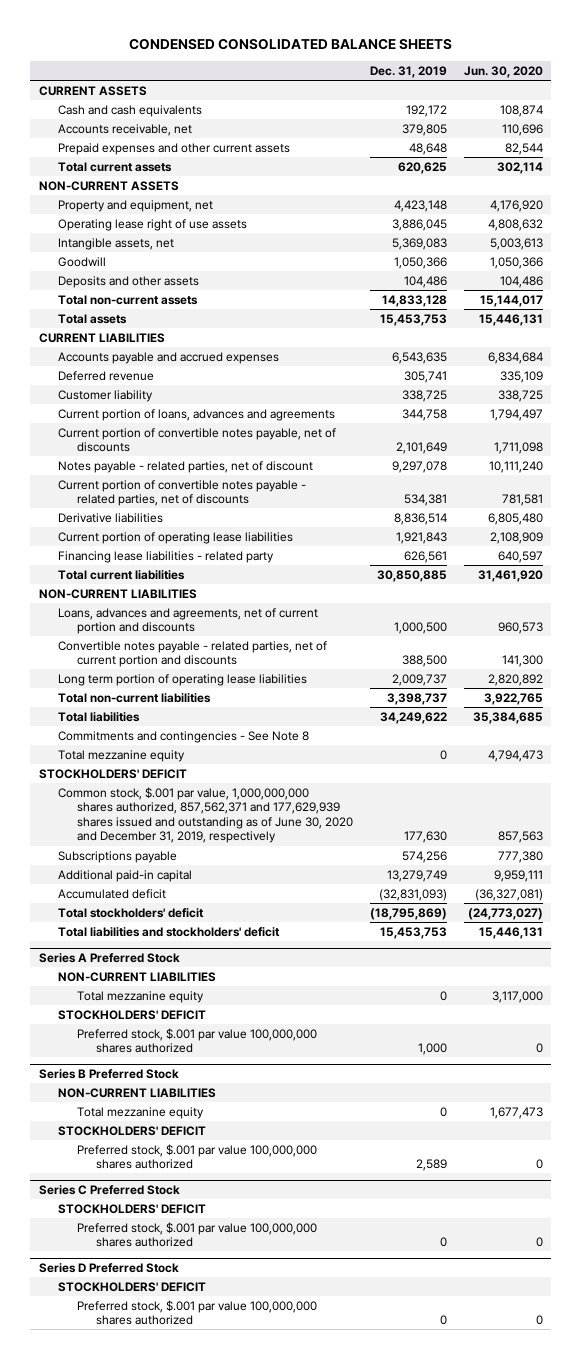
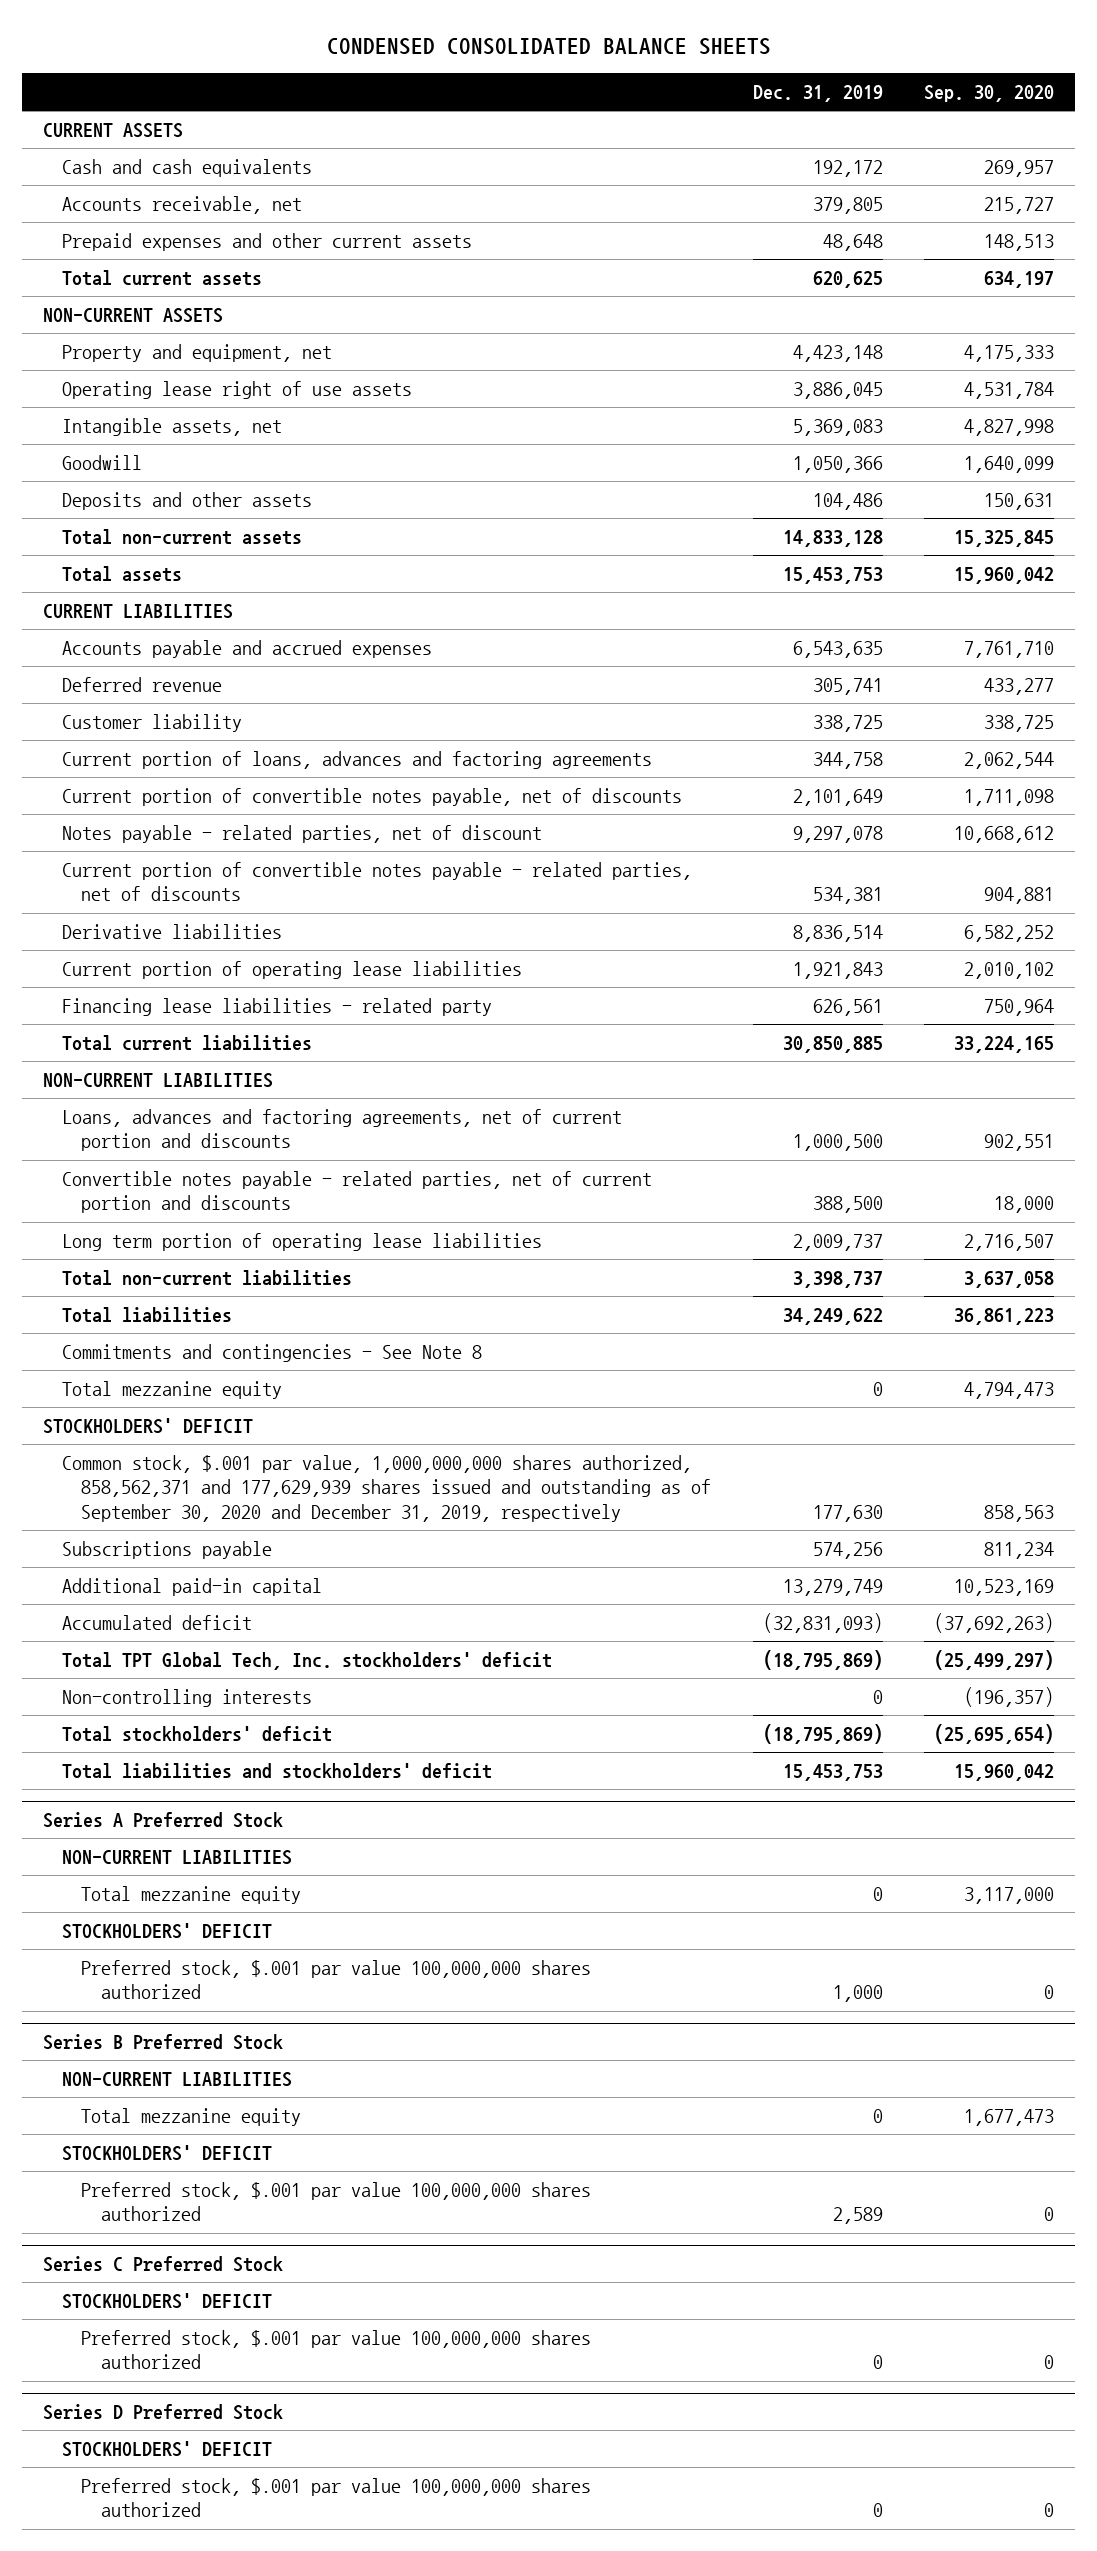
[463,66,543,79] Jun. 30, 2020 -> none
none -> [924,84,1055,102] Sep. 30, 2020
[58,408,336,421] Current portion of loans, advances and agreements -> [62,750,653,769] Current portion of loans, advances and factoring agreements
[58,607,319,635] Loans, advances and agreements, net of current portion and discounts -> [62,1108,623,1152] Loans, advances and factoring agreements, net of current portion and discounts
[58,786,354,844] Common stock, $.001 par value, 1,000,000,000 shares authorized, 857,562,371 and 177,629,939 shares issued and outstanding as of June 30, 2020 and December 31, 2019, respectively -> [62,1454,712,1522] Common stock, $.001 par value, 1,000,000,000 shares authorized, 858,562,371 and 177,629,939 shares issued and outstanding as of September 30, 2020 and December 31, 2019, respectively
none -> [62,1651,553,1670] Total TPT Global Tech, Inc. stockholders' deficit
none -> [62,1688,313,1707] Non-controlling interests

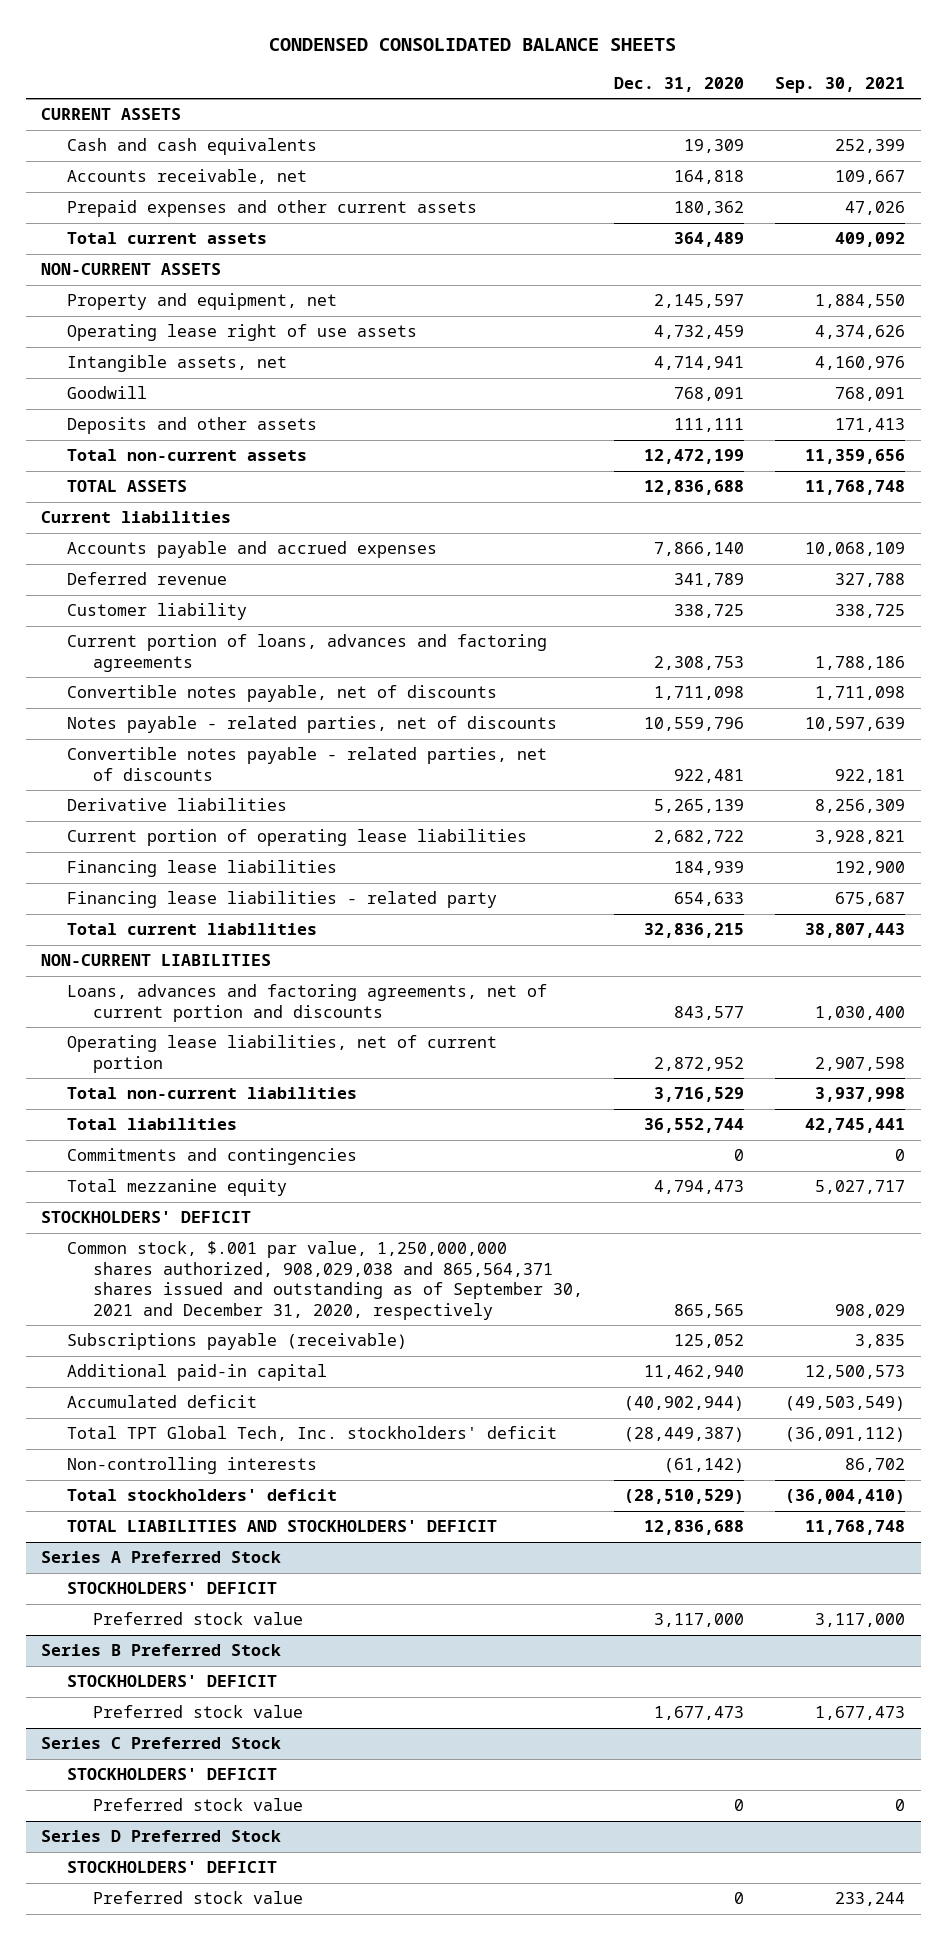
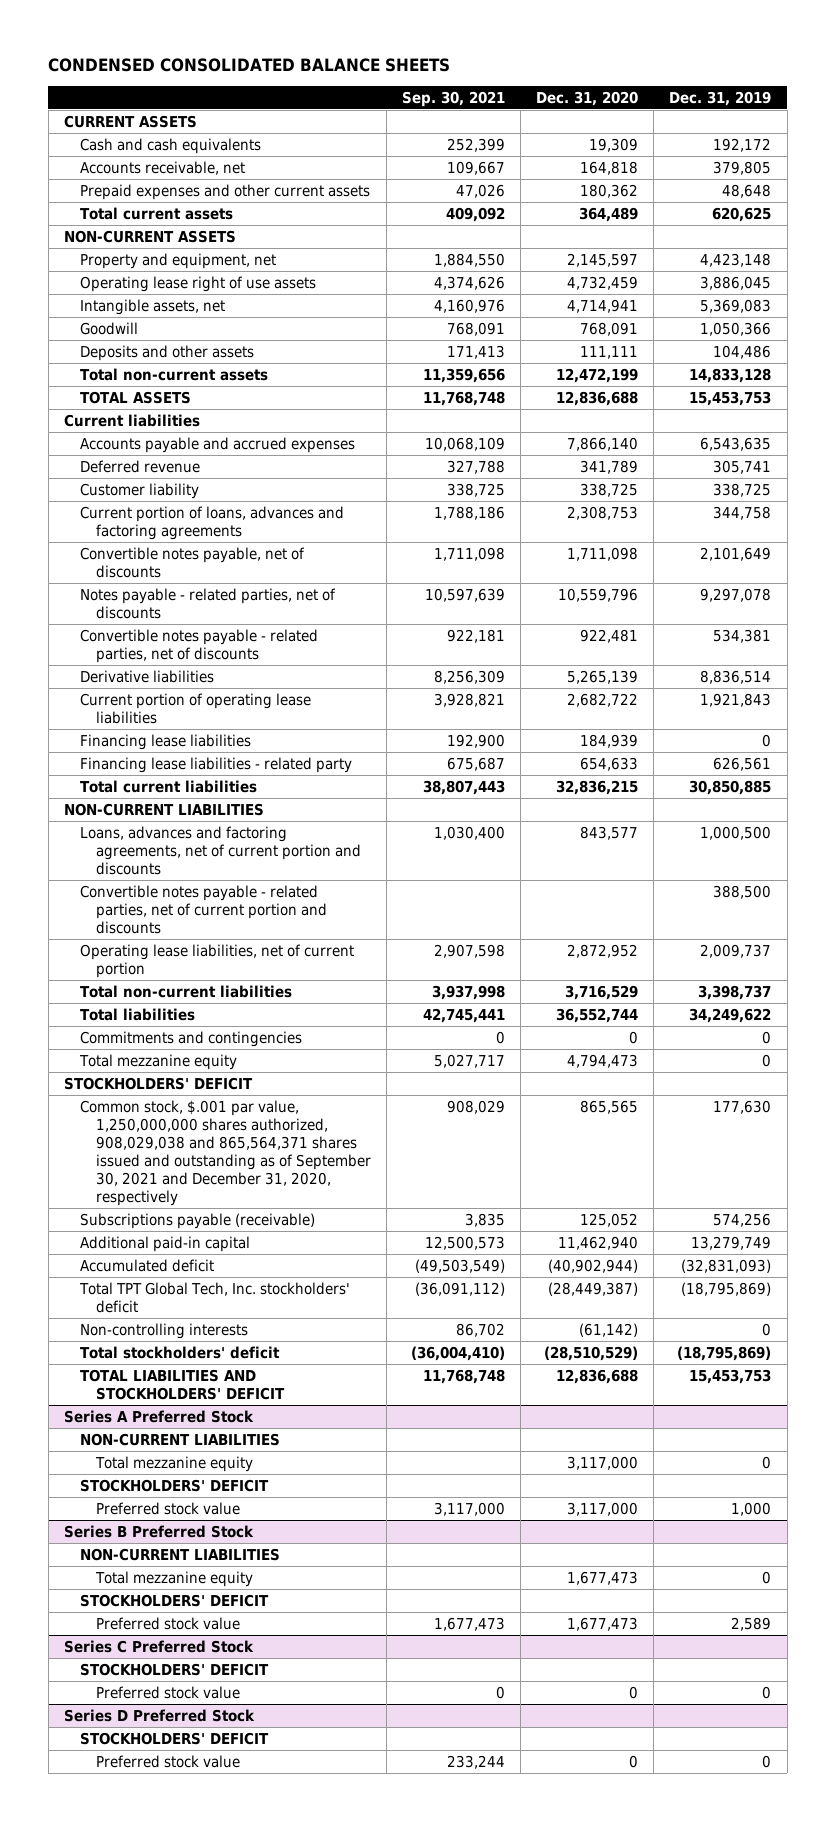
none -> [669,90,772,106] Dec. 31, 2019
none -> [79,884,327,934] Convertible notes payable - related parties, net of current portion and discounts
none -> [79,1432,280,1446] NON-CURRENT LIABILITIES
none -> [94,1455,253,1472] Total mezzanine equity
none -> [79,1547,280,1561] NON-CURRENT LIABILITIES
none -> [94,1570,253,1587] Total mezzanine equity

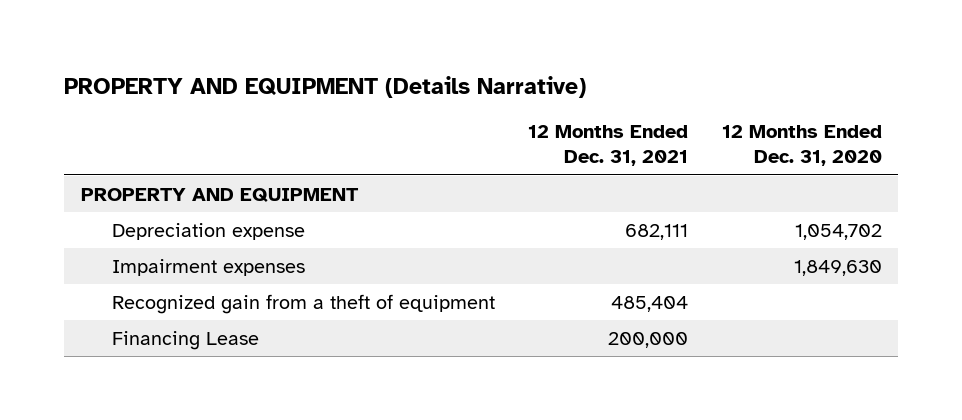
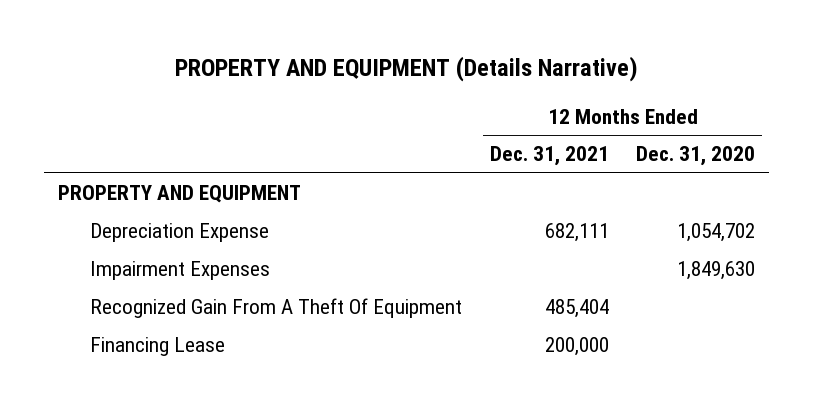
[111,222,305,240] Depreciation expense -> [89,223,269,243] Depreciation Expense
[111,258,305,276] Impairment expenses -> [89,261,270,281] Impairment Expenses
[111,293,495,314] Recognized gain from a theft of equipment -> [89,298,462,319] Recognized Gain From A Theft Of Equipment

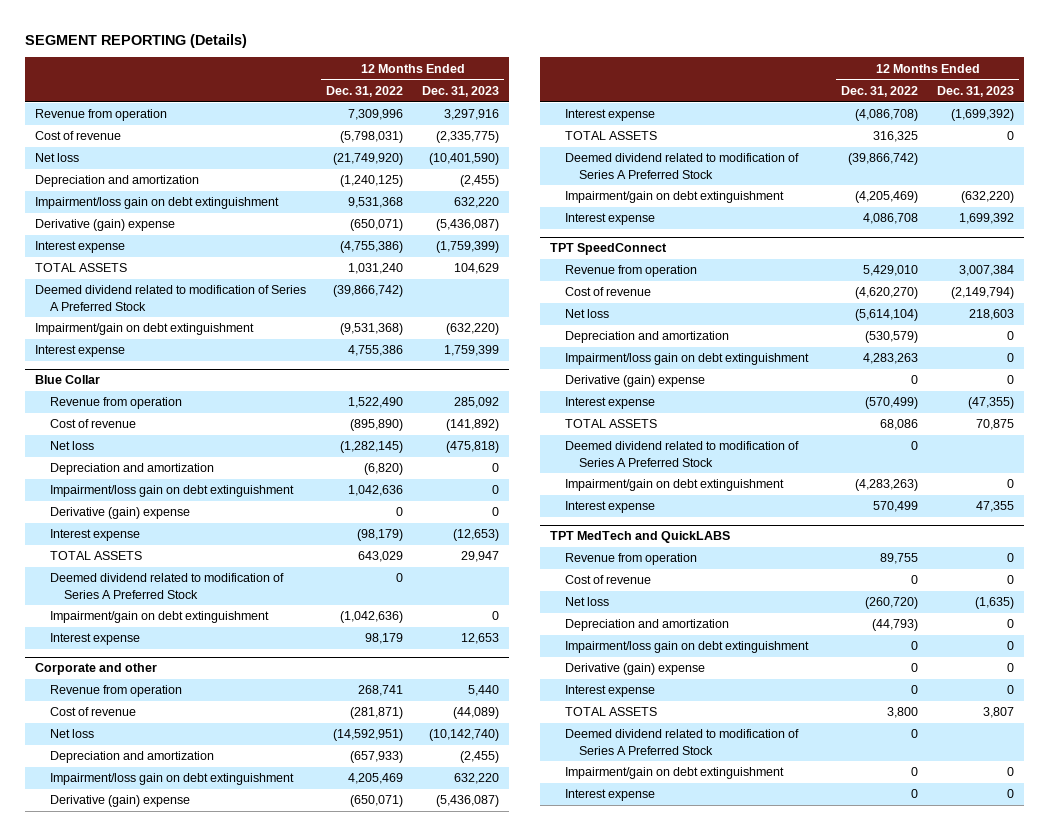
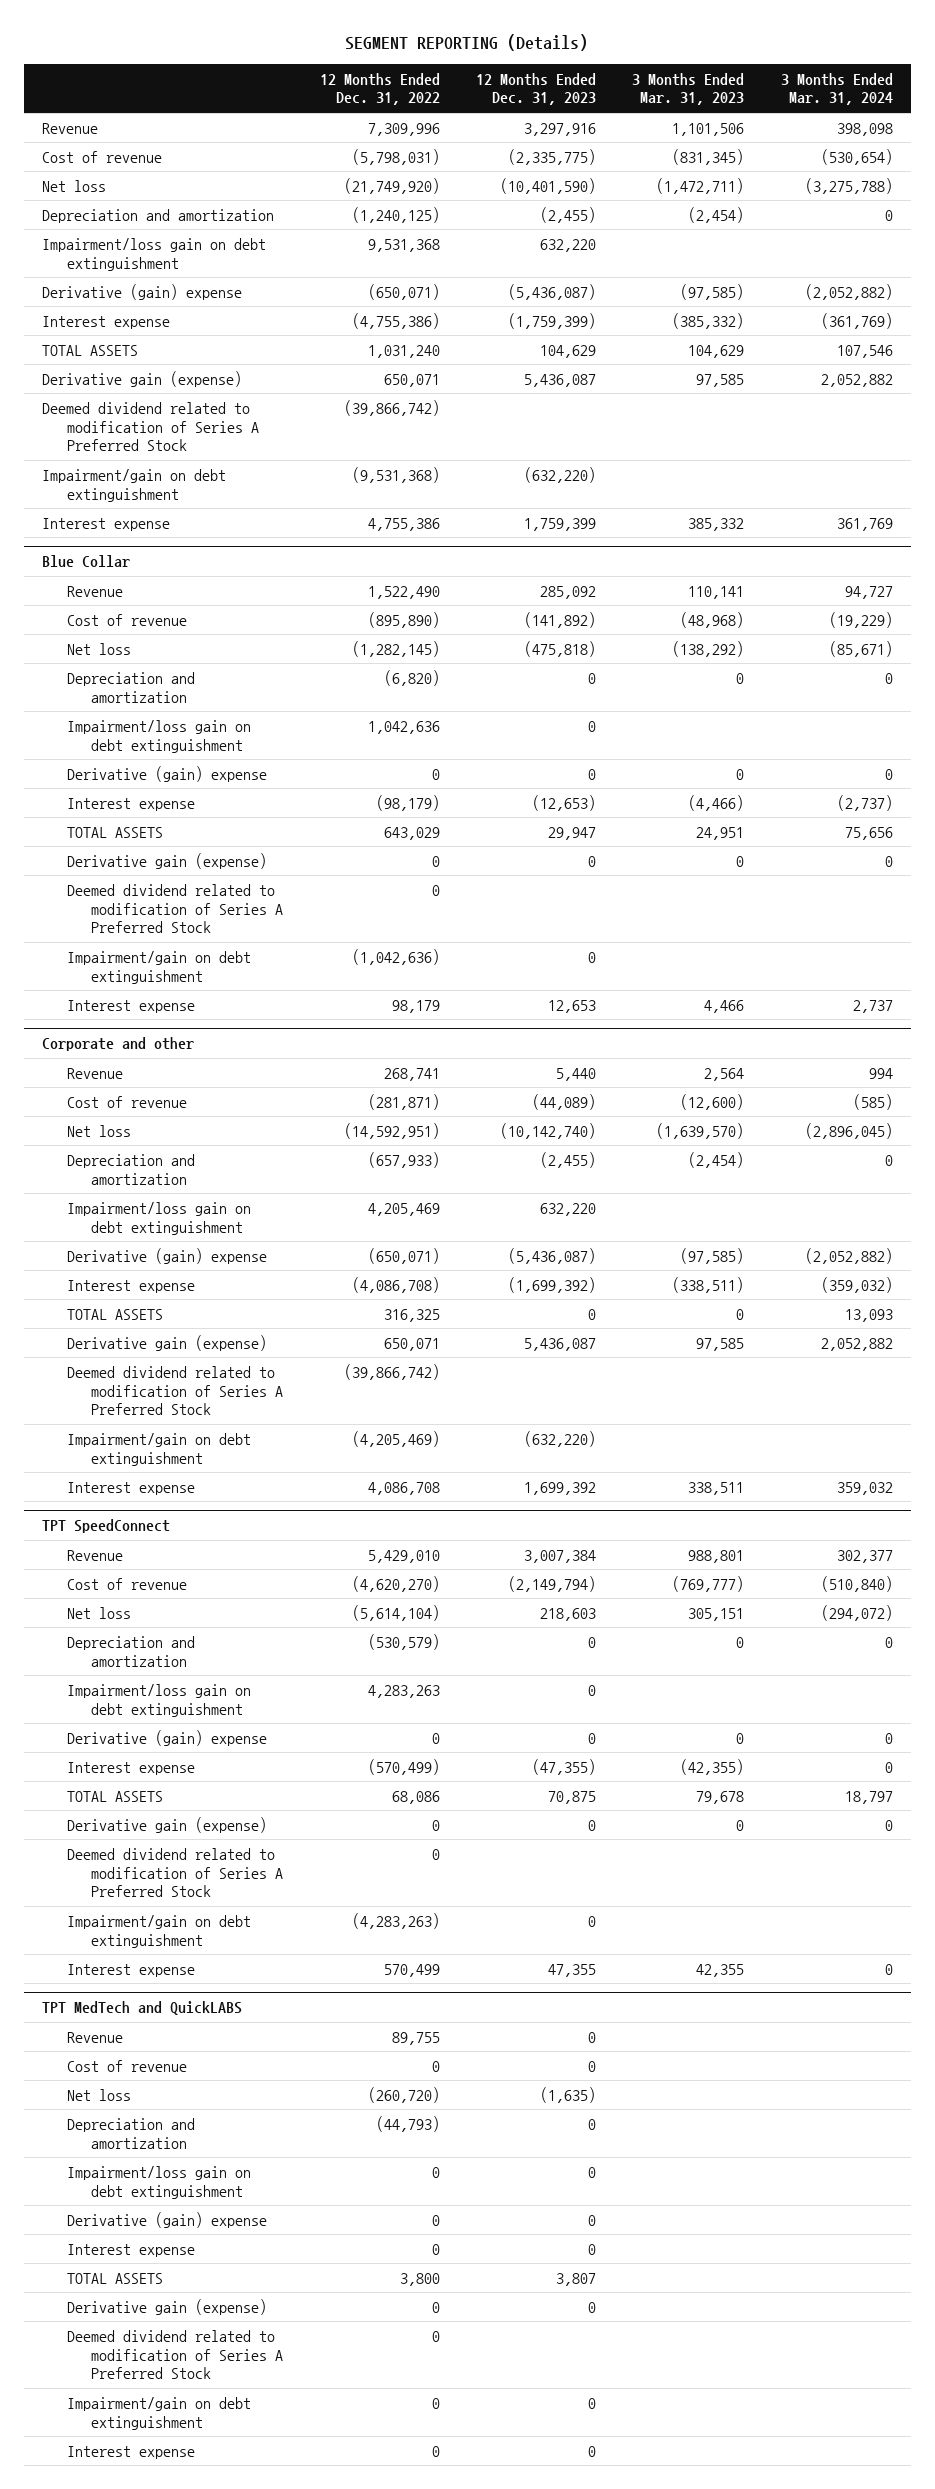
none -> [632,72,745,106] 3 Months Ended Mar. 31, 2023
none -> [780,72,893,106] 3 Months Ended Mar. 31, 2024
[35,109,168,122] Revenue from operation -> [42,122,99,134] Revenue
none -> [42,370,243,387] Derivative gain (expense)
[49,397,182,410] Revenue from operation -> [66,585,123,597] Revenue
none -> [66,852,267,869] Derivative gain (expense)
[49,685,182,698] Revenue from operation -> [66,1067,123,1079] Revenue
none -> [66,1334,267,1351] Derivative gain (expense)
[564,265,697,278] Revenue from operation -> [66,1549,123,1561] Revenue
none -> [66,1816,267,1833] Derivative gain (expense)
[564,553,697,566] Revenue from operation -> [66,2031,123,2043] Revenue
none -> [66,2298,267,2315] Derivative gain (expense)

